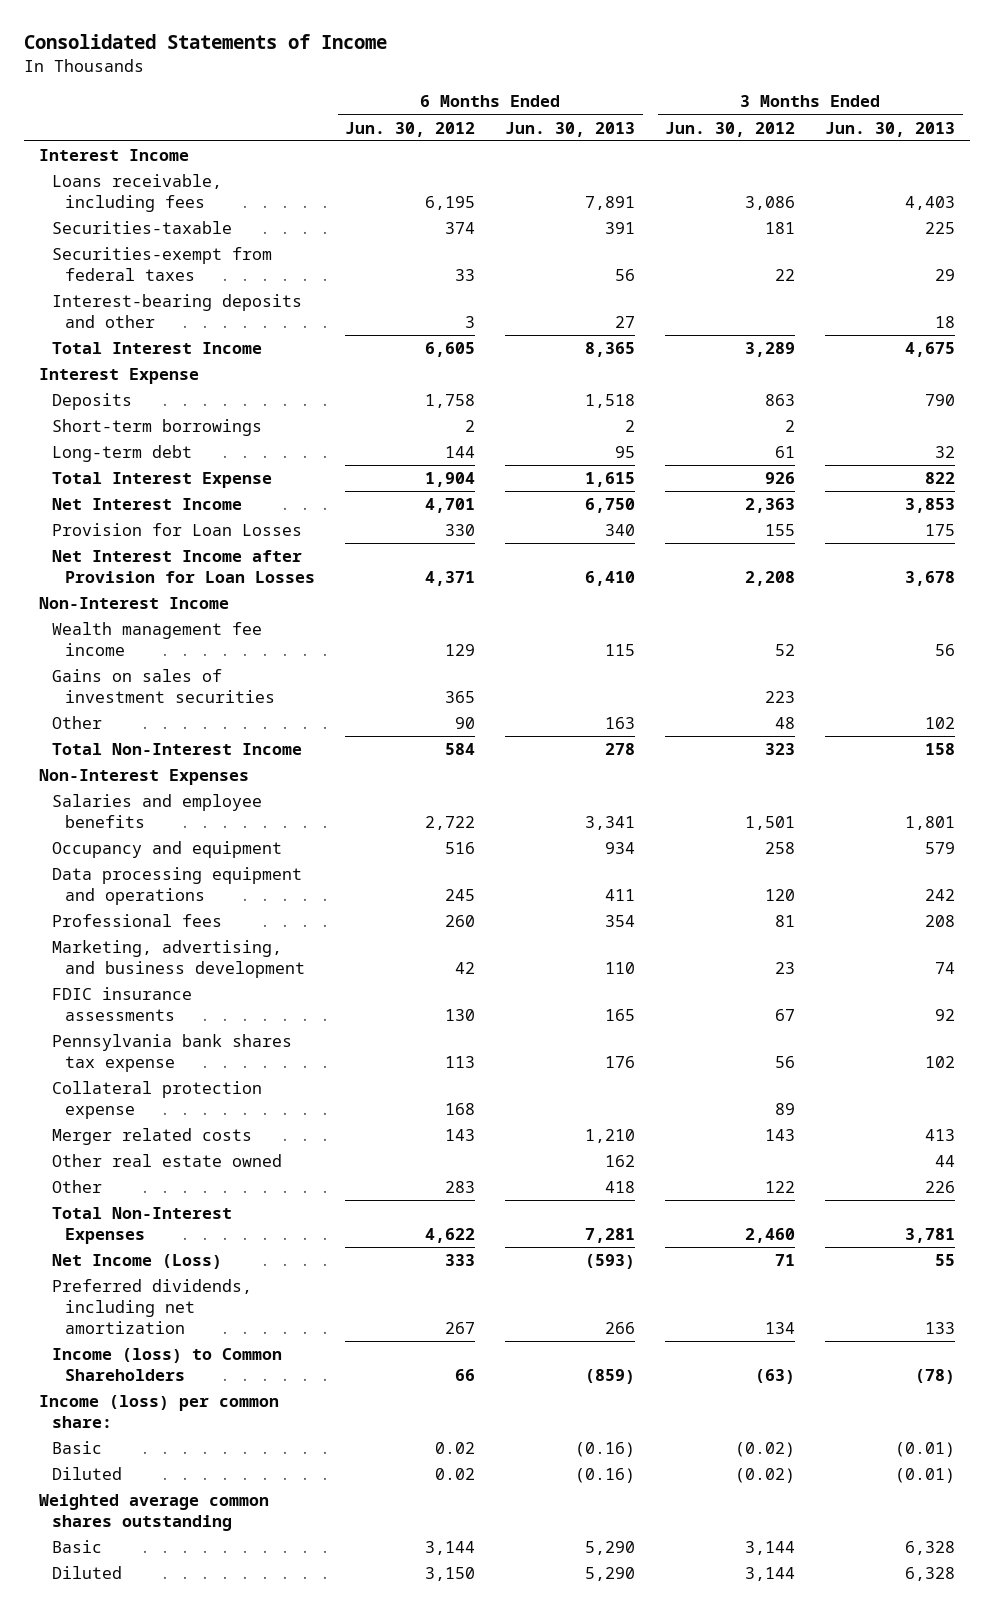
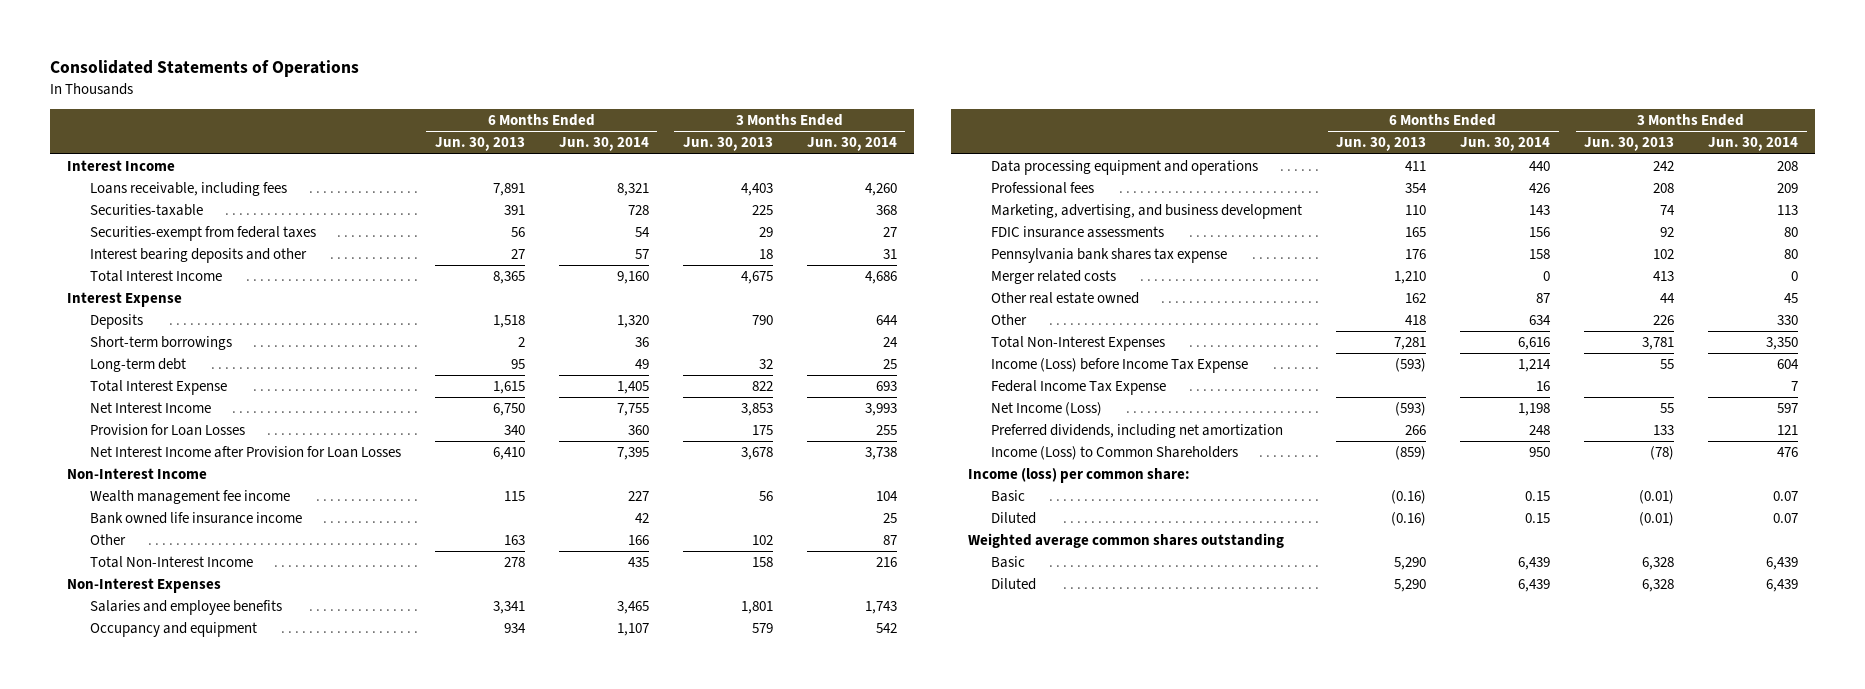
[23,34,387,50] Consolidated Statements of Income -> [50,60,360,78] Consolidated Statements of Operations
[345,121,476,137] Jun. 30, 2012 -> none
[665,121,796,137] Jun. 30, 2012 -> none
none -> [558,137,649,152] Jun. 30, 2014
none -> [806,137,897,152] Jun. 30, 2014
[51,294,302,328] Interest-bearing deposits and other -> [89,248,307,264] Interest bearing deposits and other
[51,669,276,703] Gains on sales of investment securities -> none
none -> [89,512,302,525] Bank owned life insurance income
[51,1081,262,1119] Collateral protection expense -> none
none -> [991,358,1249,374] Income (Loss) before Income Tax Expense
none -> [991,380,1167,396] Federal Income Tax Expense
[51,1348,282,1381] Income (loss) to Common Shareholders -> [991,446,1239,461] Income (Loss) to Common Shareholders

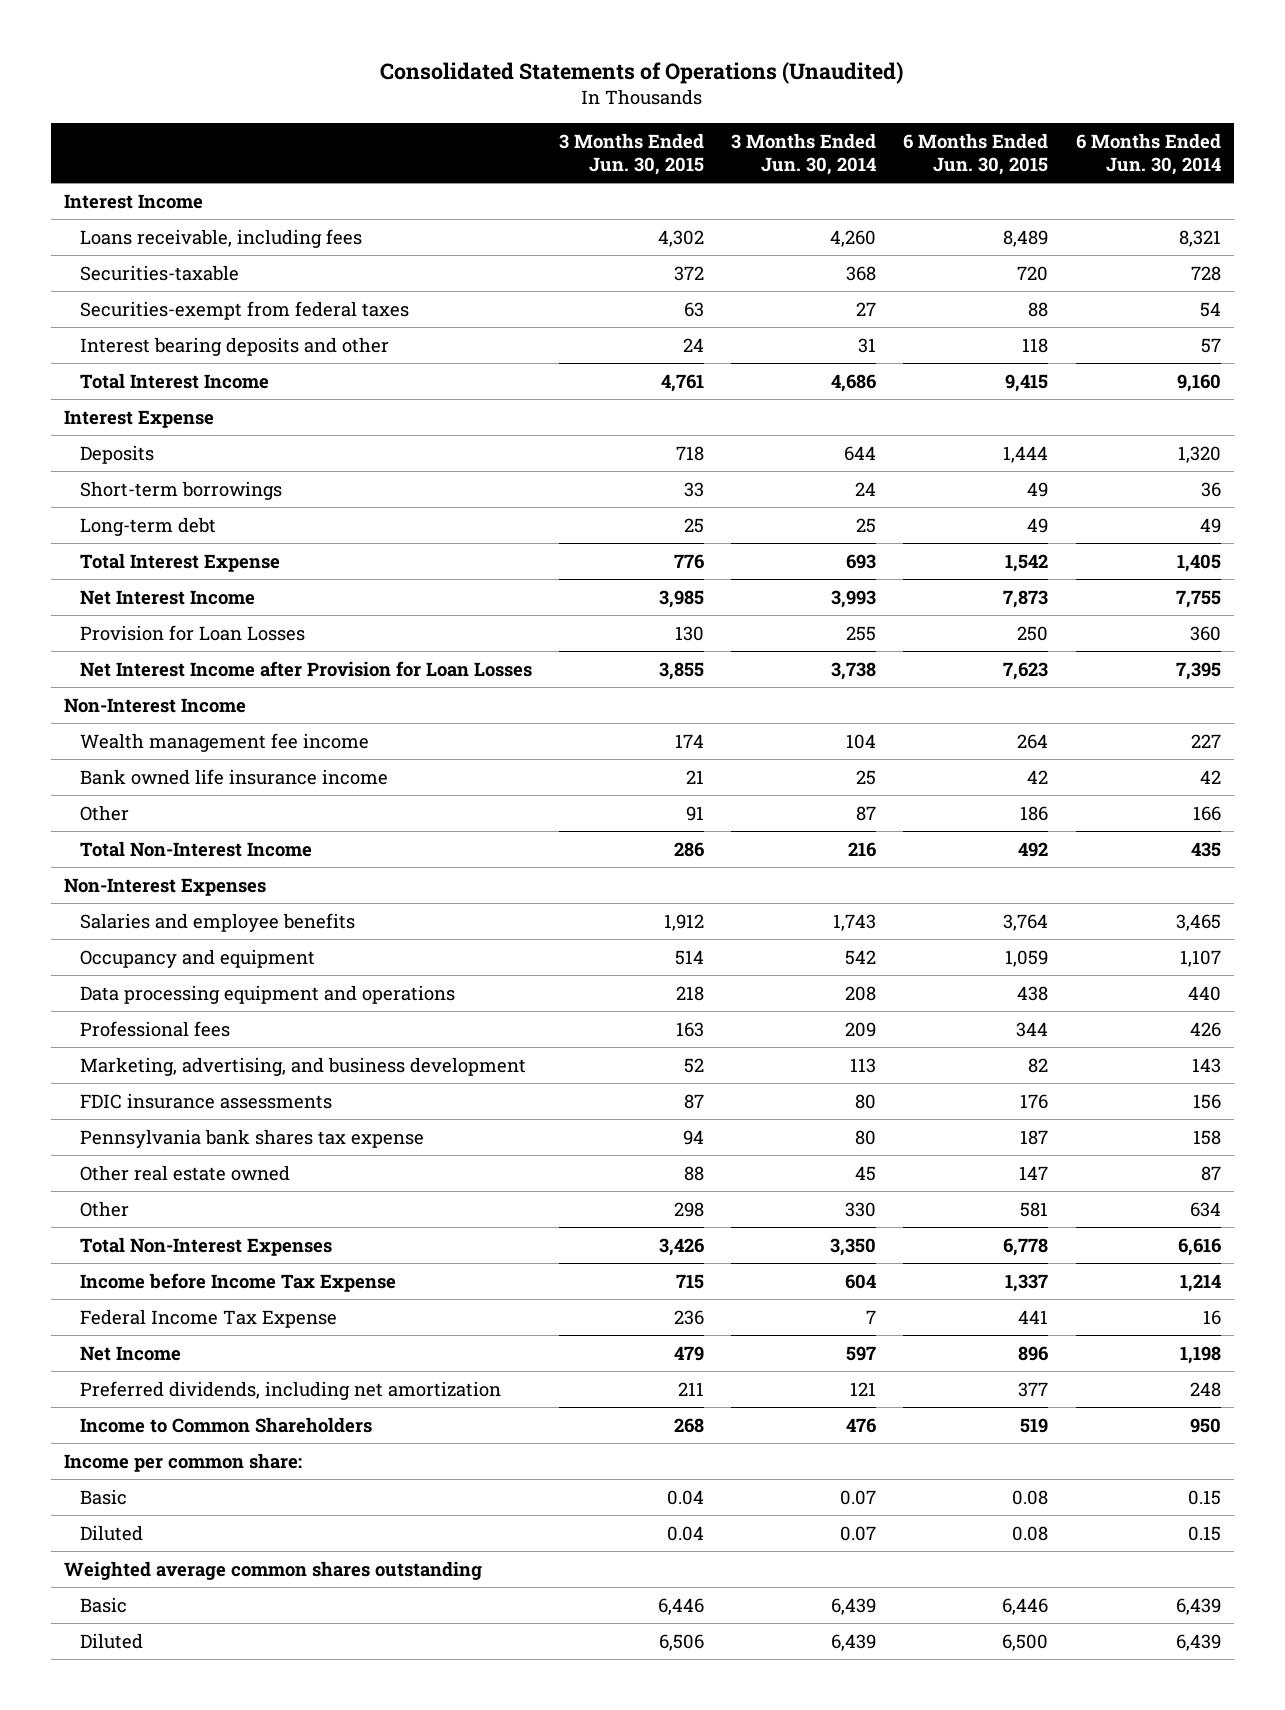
[50,60,360,78] Consolidated Statements of Operations -> [380,62,904,85] Consolidated Statements of Operations (Unaudited)
[434,137,525,152] Jun. 30, 2013 -> none
[682,137,773,152] Jun. 30, 2013 -> none
none -> [558,132,704,176] 3 Months Ended Jun. 30, 2015
none -> [903,132,1049,176] 6 Months Ended Jun. 30, 2015
[991,270,1117,285] Merger related costs -> none
[991,358,1249,374] Income (Loss) before Income Tax Expense -> [79,1272,396,1292] Income before Income Tax Expense
[991,402,1103,417] Net Income (Loss) -> [79,1345,181,1361] Net Income
[991,446,1239,461] Income (Loss) to Common Shareholders -> [79,1416,372,1433] Income to Common Shareholders
[968,468,1191,484] Income (loss) per common share: -> [64,1452,303,1472] Income per common share:

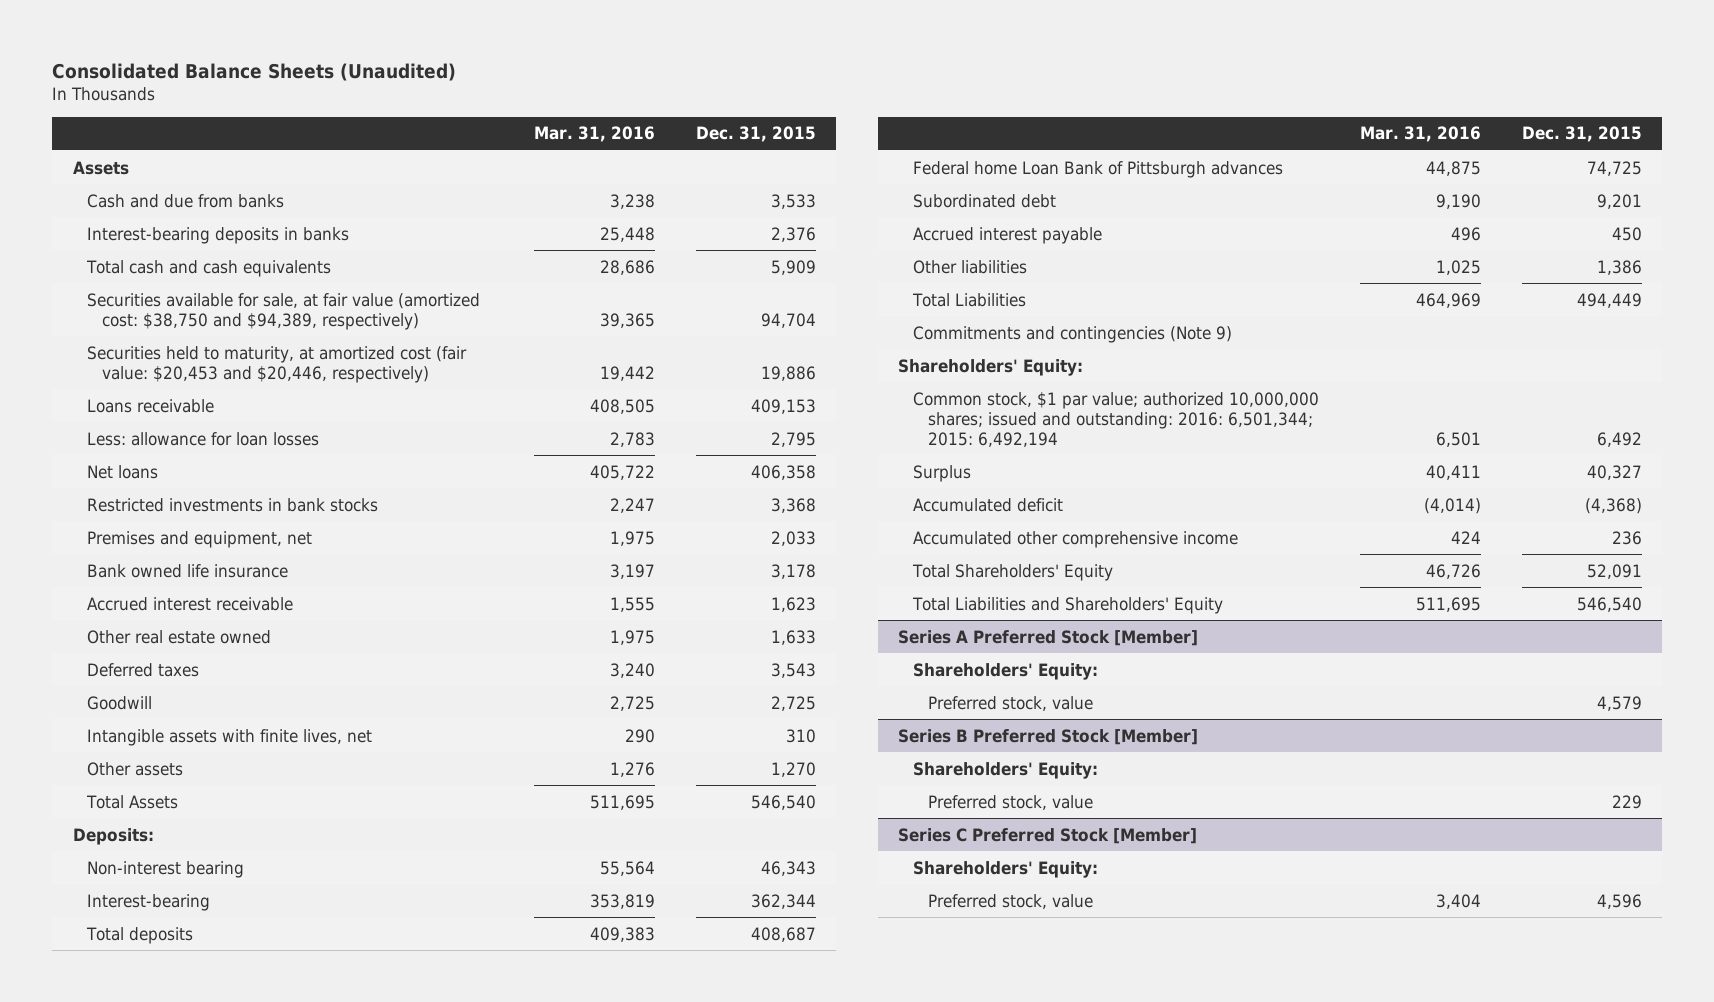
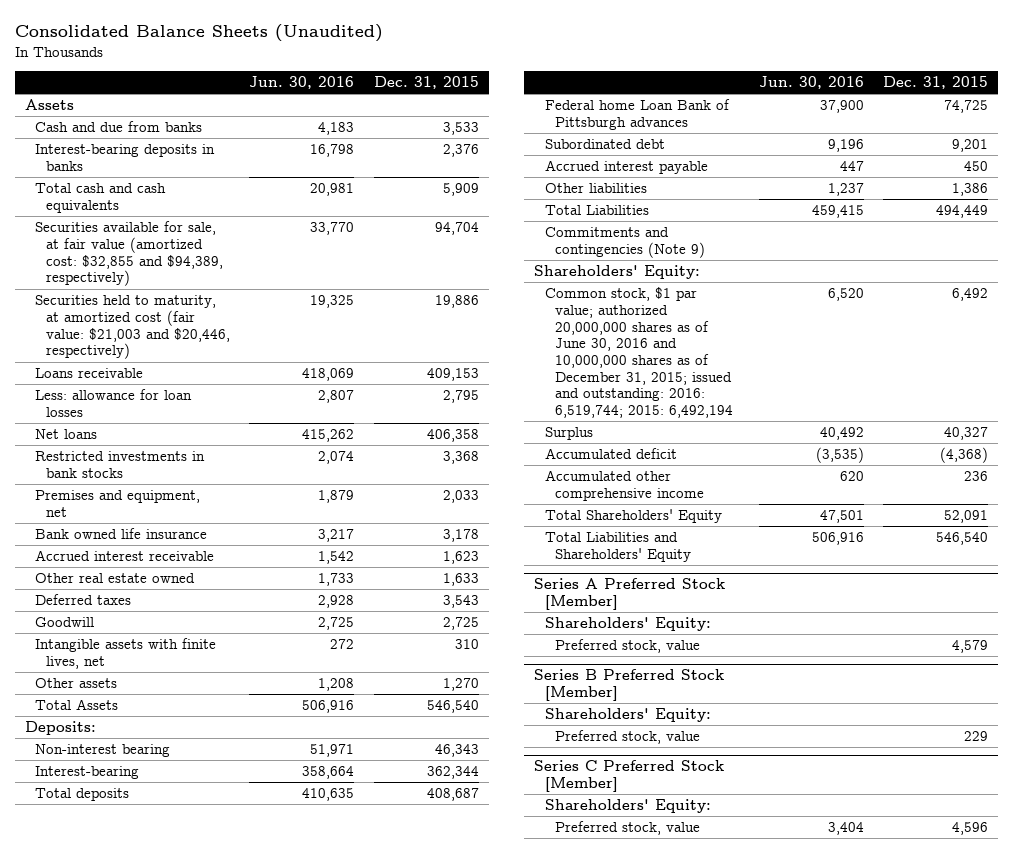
[534,126,656,143] Mar. 31, 2016 -> none
none -> [249,76,355,90] Jun. 30, 2016
[87,292,481,330] Securities available for sale, at fair value (amortized cost: $38,750 and $94,389, respectively) -> [35,221,223,287] Securities available for sale, at fair value (amortized cost: $32,855 and $94,389, respectively)
[87,345,468,383] Securities held to maturity, at amortized cost (fair value: $20,453 and $20,446, respectively) -> [35,295,230,360] Securities held to maturity, at amortized cost (fair value: $21,003 and $20,446, respectively)
[912,391,1319,447] Common stock, $1 par value; authorized 10,000,000 shares; issued and outstanding: 2016: 6,501,344; 2015: 6,492,194 -> [544,287,734,419] Common stock, $1 par value; authorized 20,000,000 shares as of June 30, 2016 and 10,000,000 shares as of December 31, 2015; issued and outstanding: 2016: 6,519,744; 2015: 6,492,194

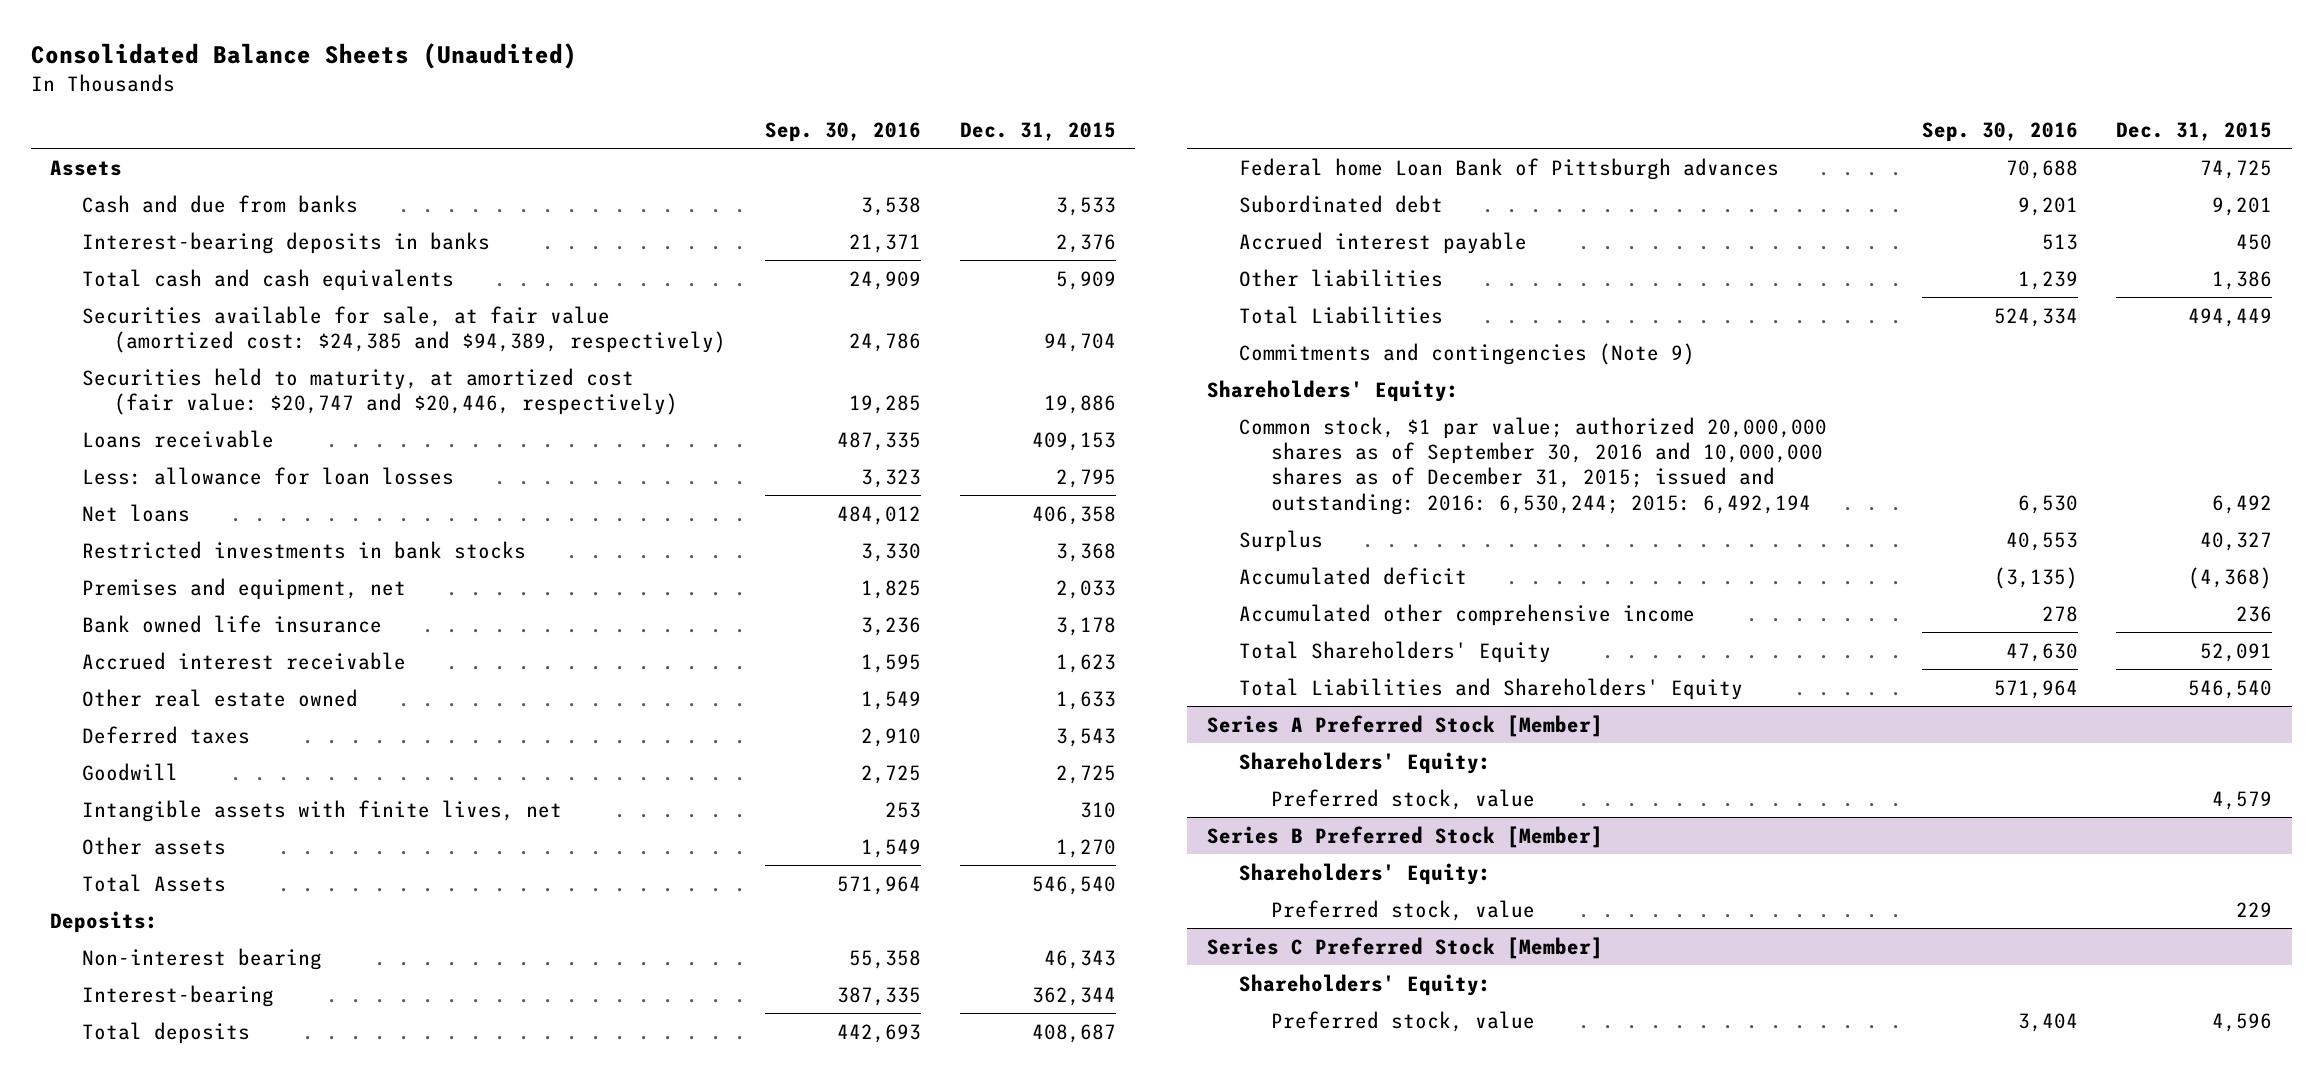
[249,76,355,90] Jun. 30, 2016 -> none
none -> [765,122,922,143] Sep. 30, 2016
[35,221,223,287] Securities available for sale, at fair value (amortized cost: $32,855 and $94,389, respectively) -> [82,305,727,354] Securities available for sale, at fair value (amortized cost: $24,385 and $94,389, respectively)
[35,295,230,360] Securities held to maturity, at amortized cost (fair value: $21,003 and $20,446, respectively) -> [82,367,679,416] Securities held to maturity, at amortized cost (fair value: $20,747 and $20,446, respectively)
[544,287,734,419] Common stock, $1 par value; authorized 20,000,000 shares as of June 30, 2016 and 10,000,000 shares as of December 31, 2015; issued and outstanding: 2016: 6,519,744; 2015: 6,492,194 -> [1238,416,1827,515] Common stock, $1 par value; authorized 20,000,000 shares as of September 30, 2016 and 10,000,000 shares as of December 31, 2015; issued and outstanding: 2016: 6,530,244; 2015: 6,492,194

